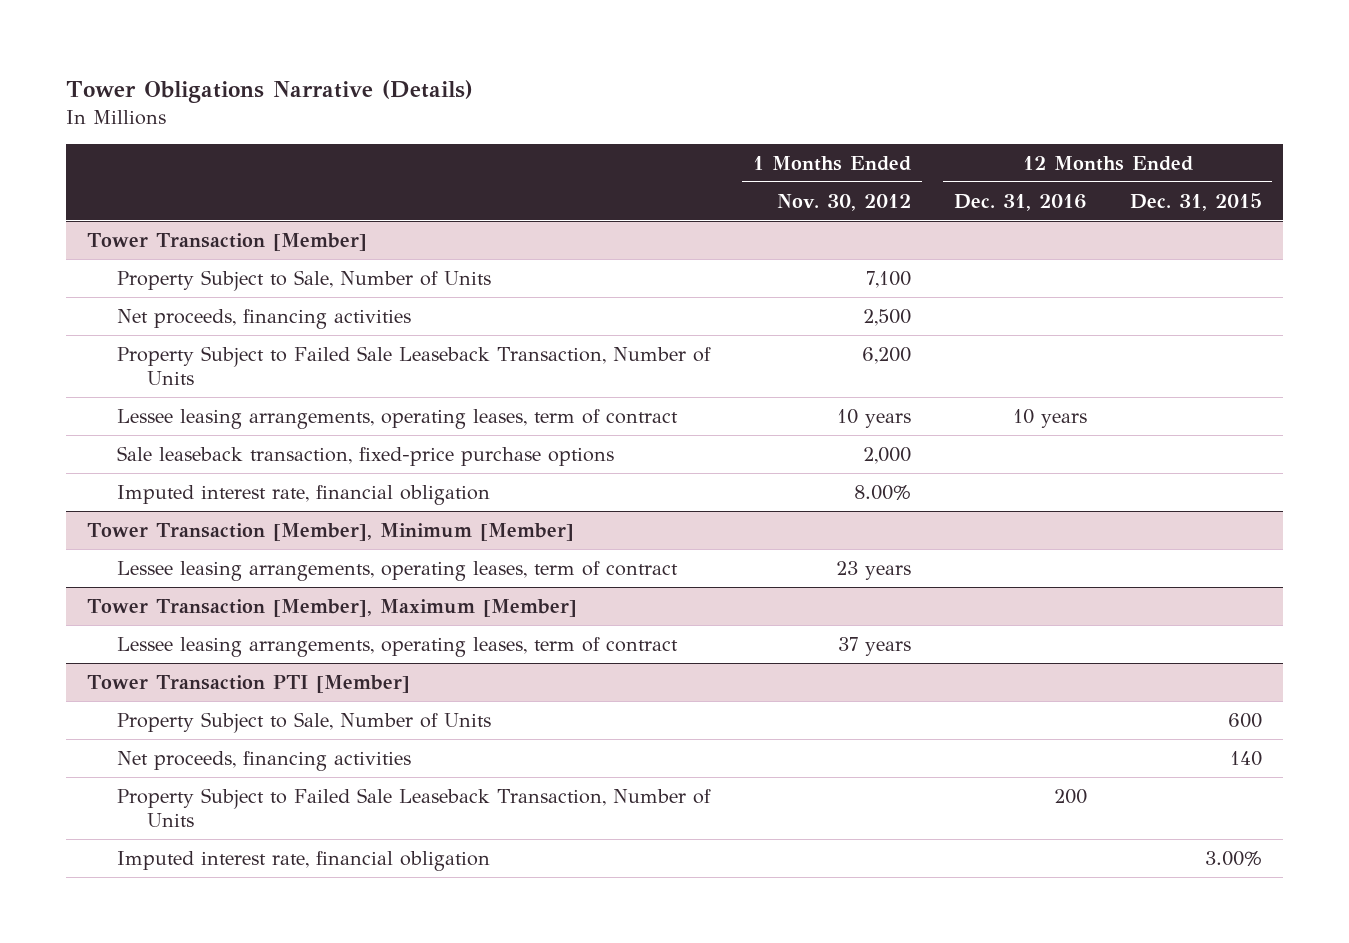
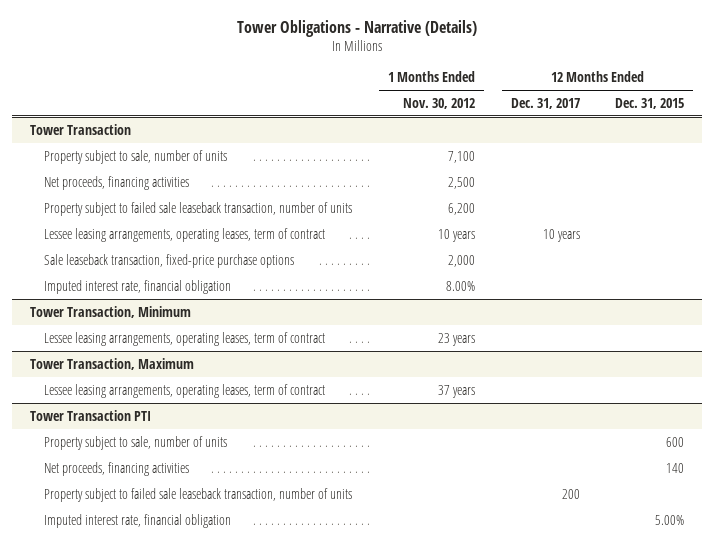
[65,79,473,103] Tower Obligations Narrative (Details) -> [236,19,477,37] Tower Obligations - Narrative (Details)
[953,193,1087,211] Dec. 31, 2016 -> none
none -> [510,98,580,110] Dec. 31, 2017
[86,232,367,251] Tower Transaction [Member] -> [29,123,131,135] Tower Transaction
[116,269,491,291] Property Subject to Sale, Number of Units -> [44,149,228,164] Property subject to sale, number of units
[116,345,711,386] Property Subject to Failed Sale Leaseback Transaction, Number of Units -> [44,201,353,216] Property subject to failed sale leaseback transaction, number of units
[86,522,574,541] Tower Transaction [Member], Minimum [Member] -> [29,305,191,318] Tower Transaction, Minimum
[86,598,577,617] Tower Transaction [Member], Maximum [Member] -> [29,357,194,370] Tower Transaction, Maximum
[86,674,410,693] Tower Transaction PTI [Member] -> [29,409,151,421] Tower Transaction PTI
[116,711,491,733] Property Subject to Sale, Number of Units -> [44,435,228,450] Property subject to sale, number of units
[116,787,711,828] Property Subject to Failed Sale Leaseback Transaction, Number of Units -> [44,487,353,502] Property subject to failed sale leaseback transaction, number of units
[1204,850,1262,866] 3.00% -> [655,514,685,525] 5.00%

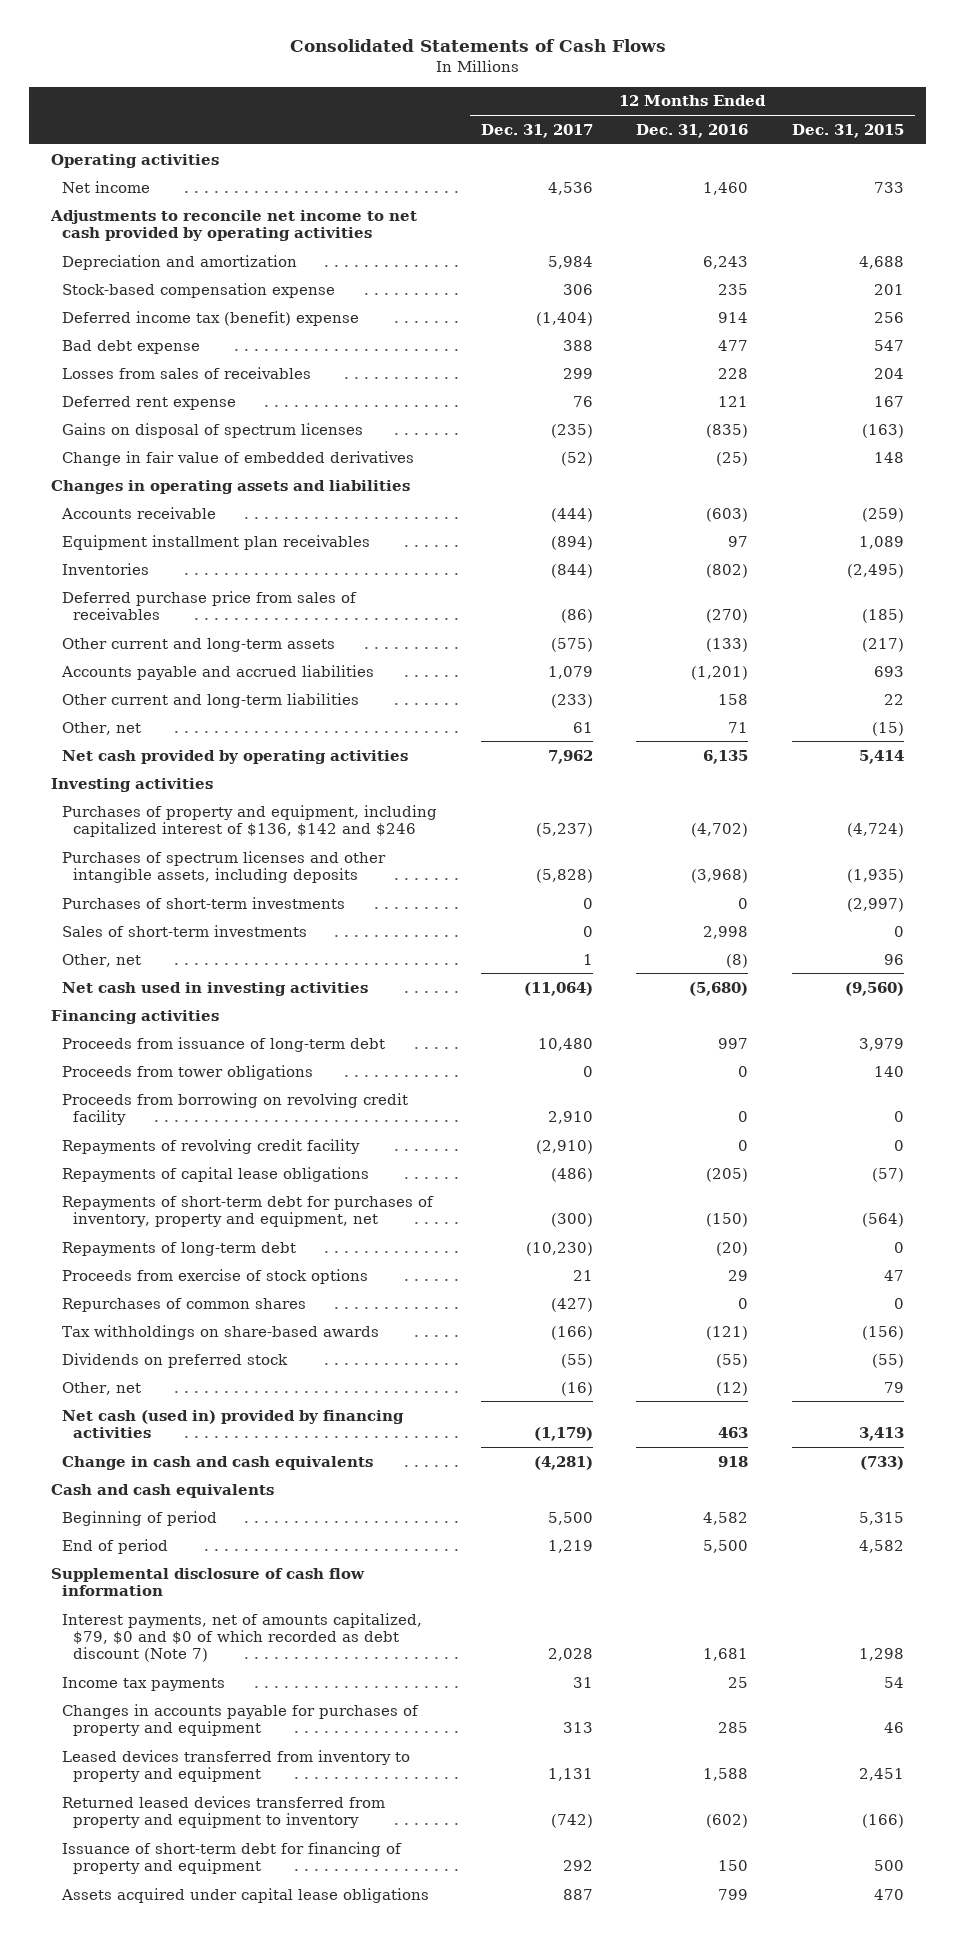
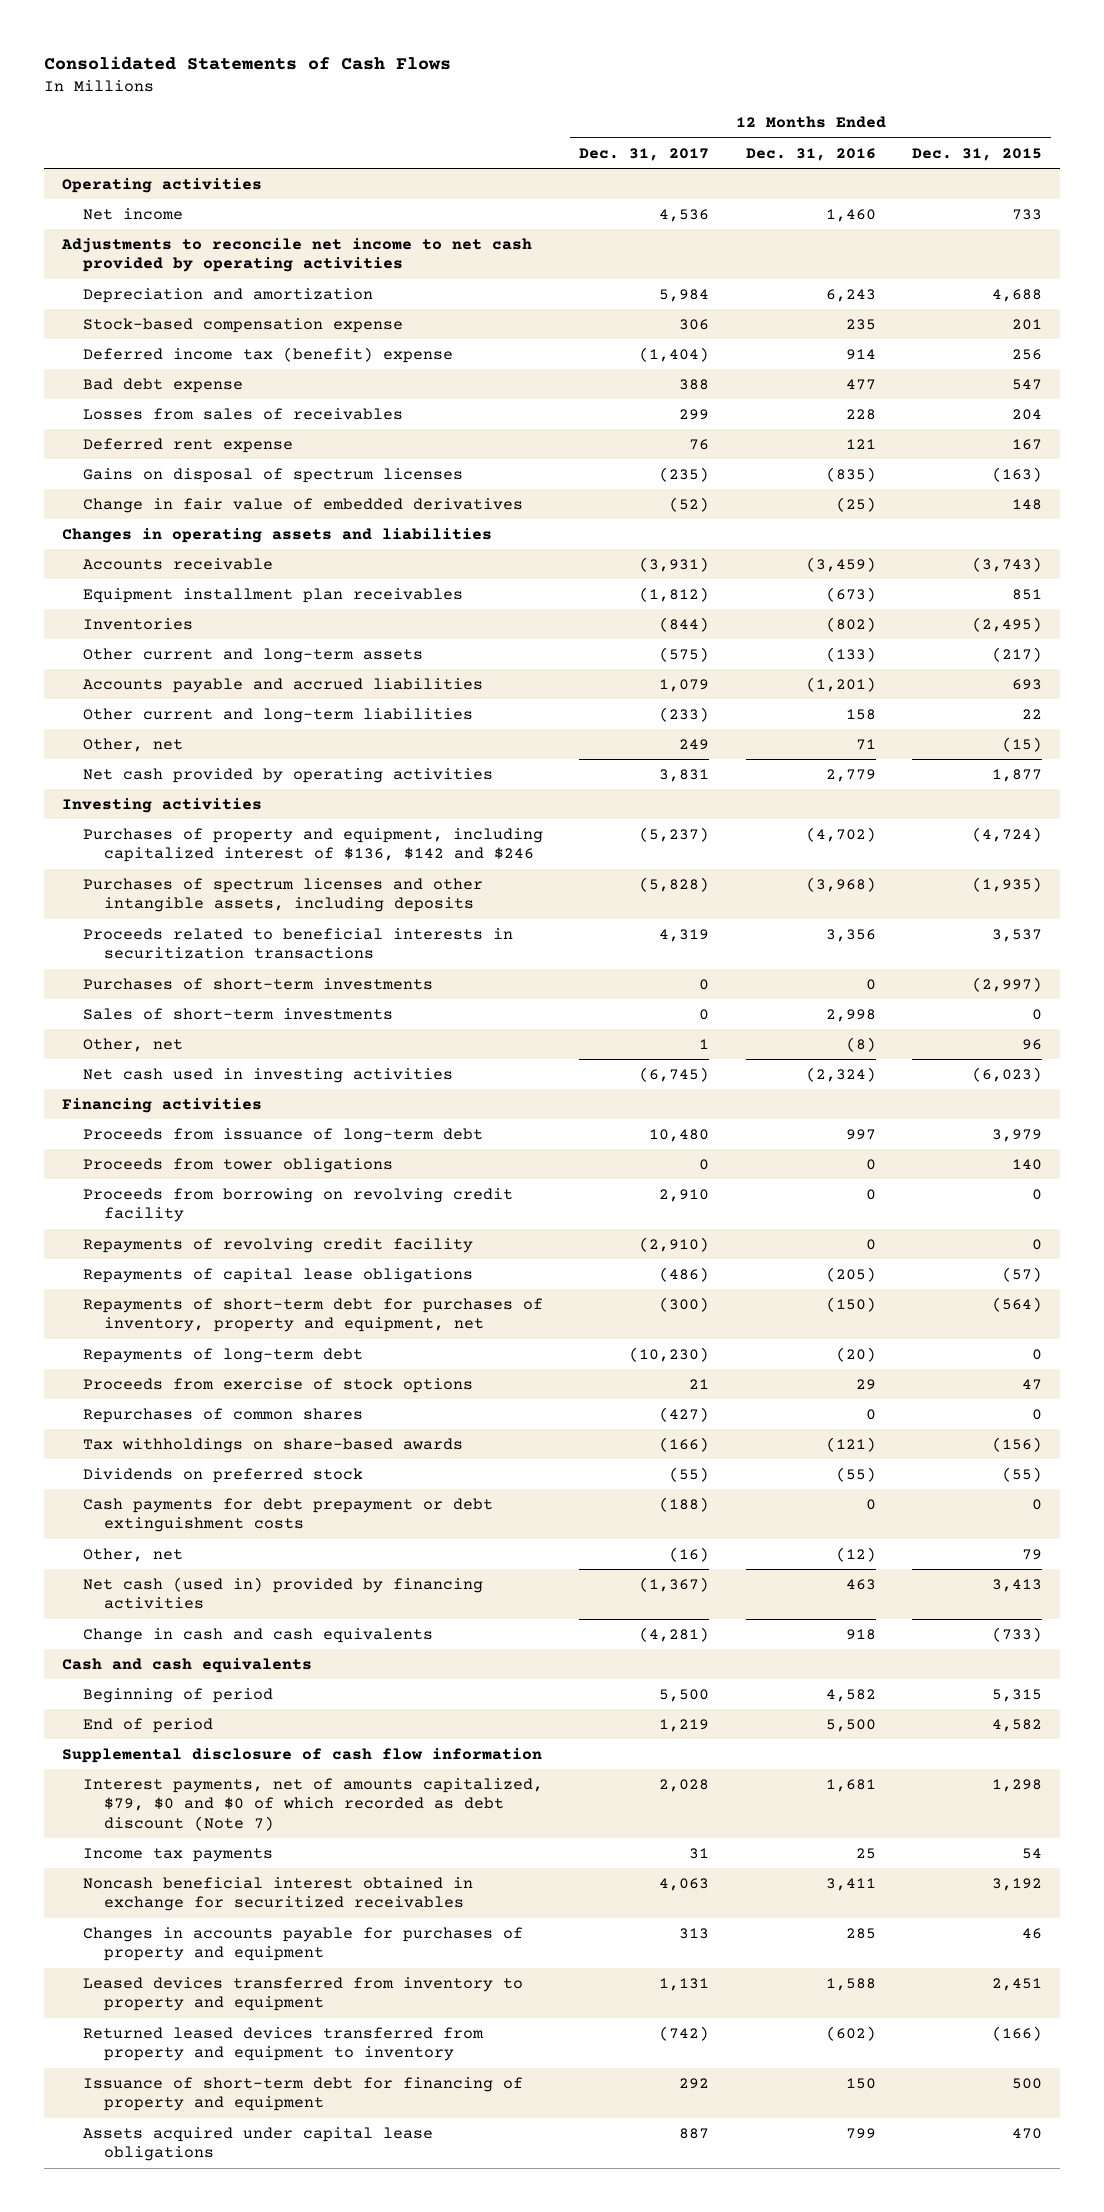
[550,507,593,522] (444) -> [639,556,710,572] (3,931)
[706,507,749,522] (603) -> [805,556,876,572] (3,459)
[862,507,905,522] (259) -> [971,556,1042,572] (3,743)
[550,535,593,550] (894) -> [639,586,710,602] (1,812)
[728,535,749,547] 97 -> [825,586,876,602] (673)
[859,535,905,549] 1,089 -> [1011,588,1042,600] 851
[61,590,357,620] Deferred purchase price from sales of receivables -> none
[572,721,593,733] 61 -> [679,738,710,750] 249
[547,749,593,764] 7,962 -> [659,768,710,782] 3,831
[703,749,749,764] 6,135 -> [825,768,876,782] 2,779
[859,749,905,764] 5,414 -> [991,768,1042,782] 1,877
none -> [82,927,513,960] Proceeds related to beneficial interests in securitization transactions
[523,981,593,996] (11,064) -> [639,1066,710,1082] (6,745)
[689,981,749,996] (5,680) -> [805,1066,876,1082] (2,324)
[845,981,905,996] (9,560) -> [971,1066,1042,1082] (6,023)
none -> [82,1497,493,1533] Cash payments for debt prepayment or debt extinguishment costs
[533,1426,593,1441] (1,179) -> [639,1576,710,1592] (1,367)
none -> [82,1876,473,1912] Noncash beneficial interest obtained in exchange for securitized receivables

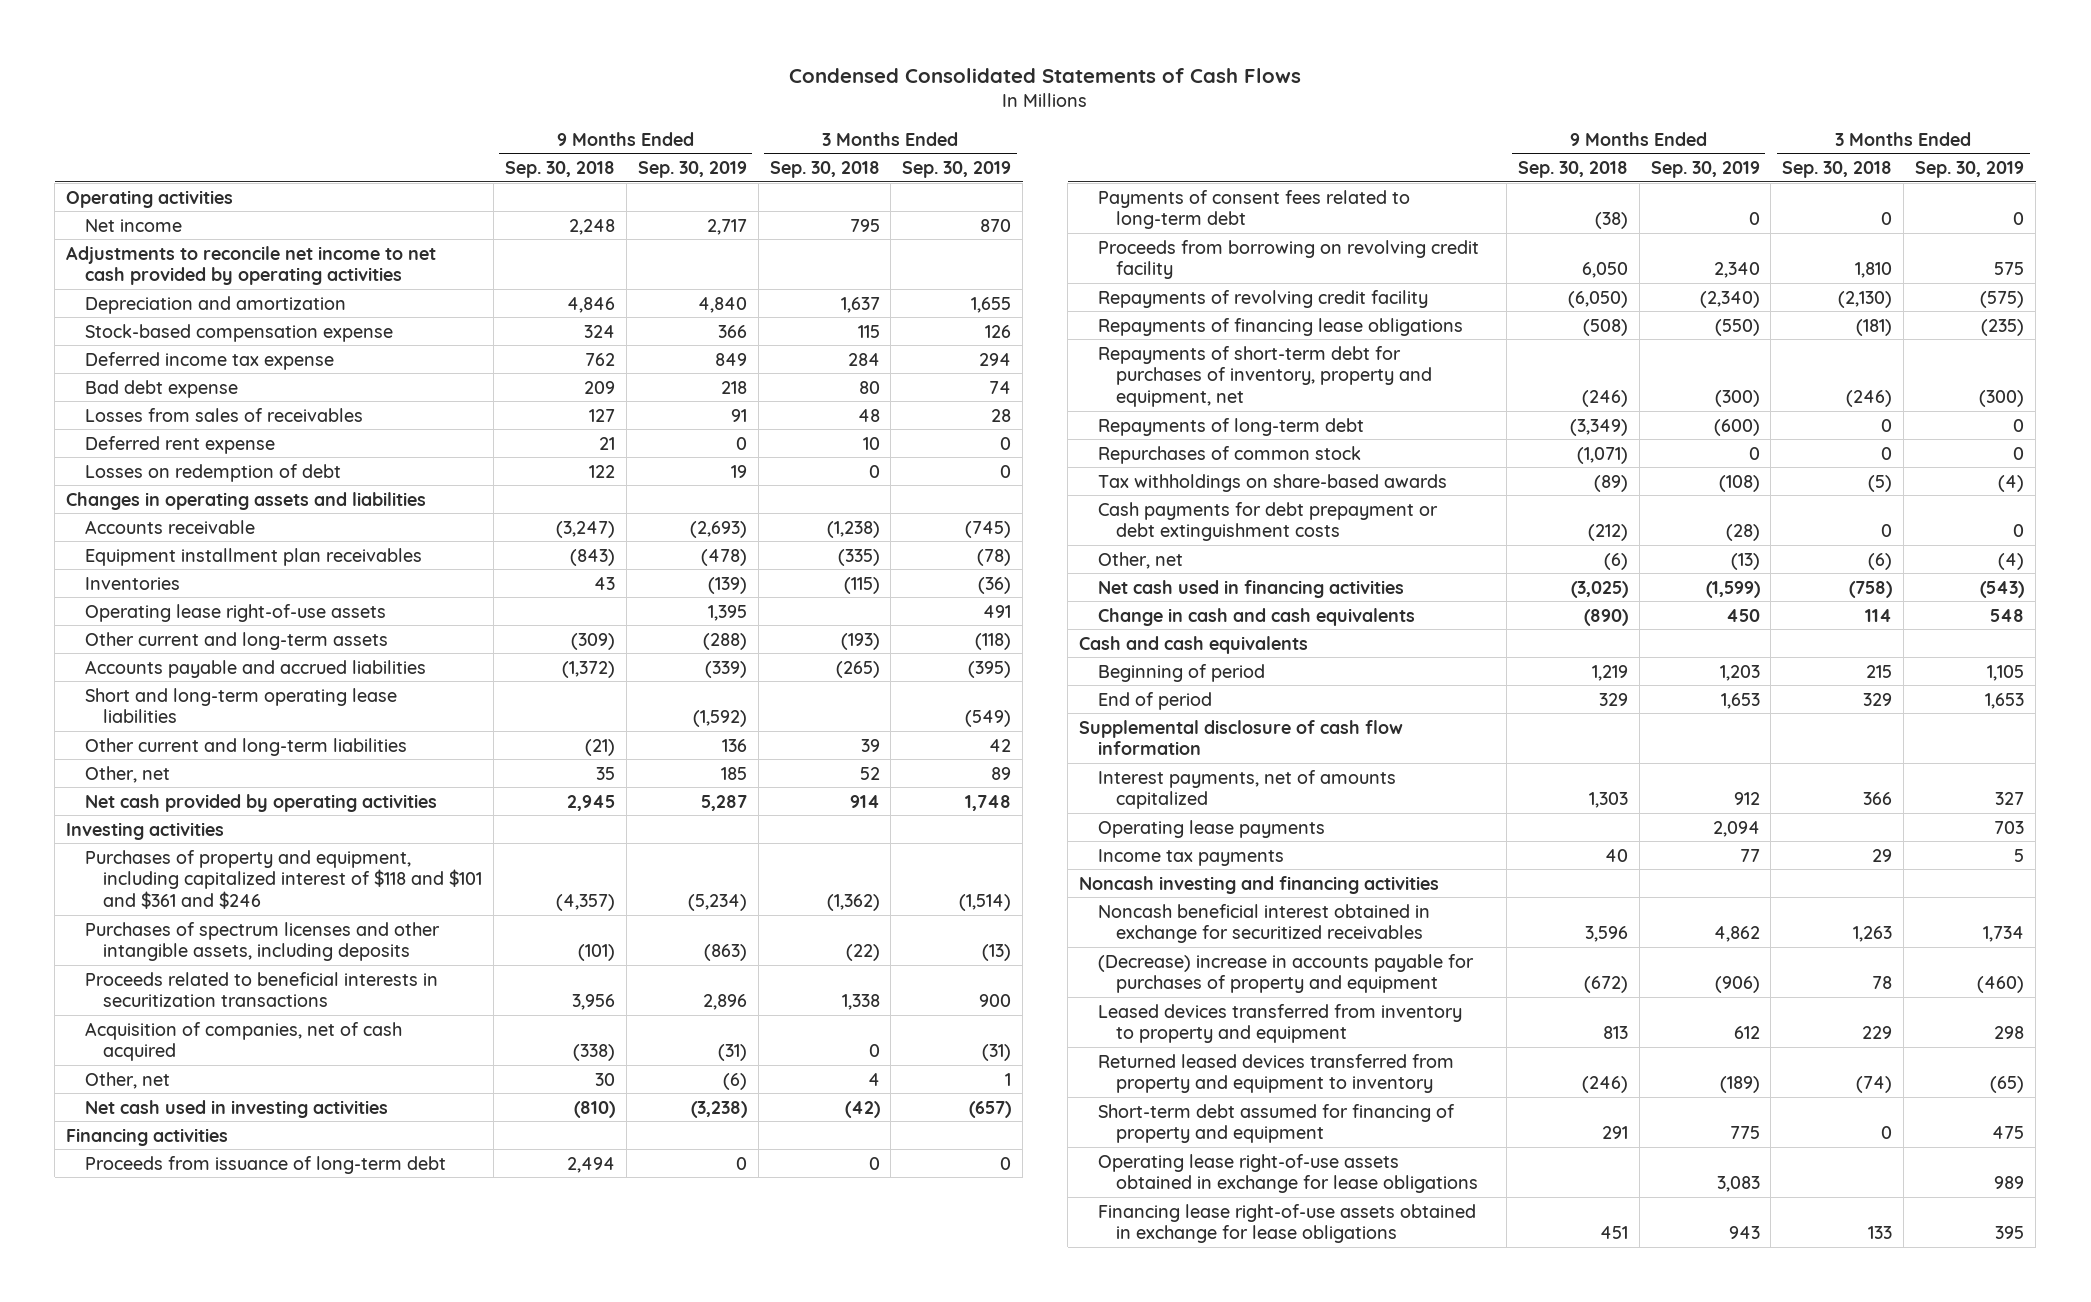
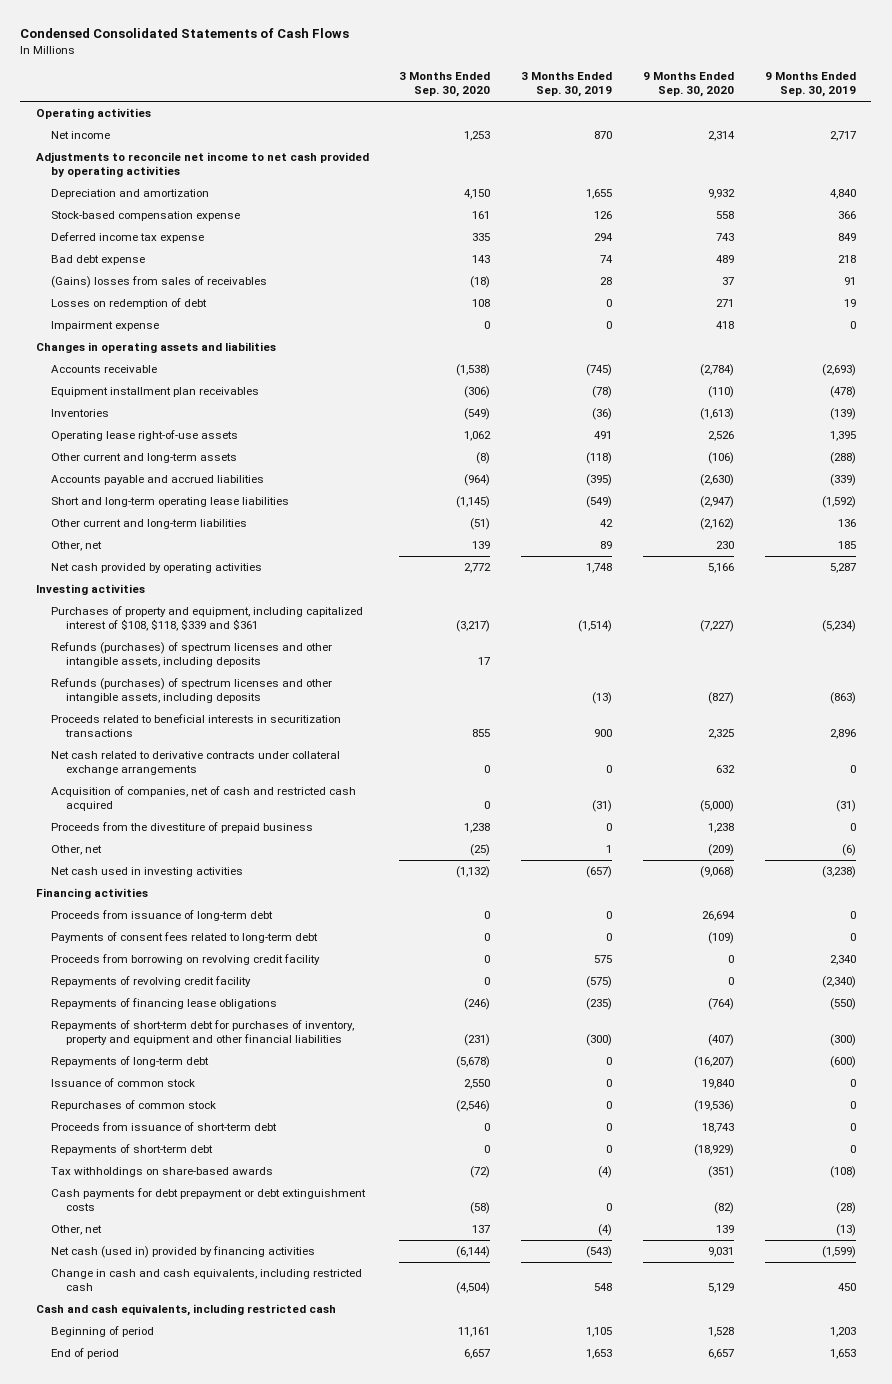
[504,161,615,179] Sep. 30, 2018 -> none
[769,161,880,179] Sep. 30, 2018 -> none
none -> [399,72,491,98] 3 Months Ended Sep. 30, 2020
none -> [643,72,735,98] 9 Months Ended Sep. 30, 2020
[84,435,275,454] Deferred rent expense -> none
[84,407,363,422] Losses from sales of receivables -> [51,276,268,289] (Gains) losses from sales of receivables
none -> [51,321,160,332] Impairment expense
[84,849,482,909] Purchases of property and equipment, including capitalized interest of $118 and $101 and $361 and $246 -> [51,606,364,632] Purchases of property and equipment, including capitalized interest of $108, $118, $339 and $361
none -> [51,642,333,668] Refunds (purchases) of spectrum licenses and other intangible assets, including deposits
[84,921,440,962] Purchases of spectrum licenses and other intangible assets, including deposits -> [51,678,333,704] Refunds (purchases) of spectrum licenses and other intangible assets, including deposits
none -> [51,751,341,776] Net cash related to derivative contracts under collateral exchange arrangements
[84,1021,402,1062] Acquisition of companies, net of cash acquired -> [51,786,357,812] Acquisition of companies, net of cash and restricted cash acquired
none -> [51,822,314,834] Proceeds from the divestiture of prepaid business
[1097,345,1432,407] Repayments of short-term debt for purchases of inventory, property and equipment, net -> [51,1020,355,1046] Repayments of short-term debt for purchases of inventory, property and equipment and other financial liabilities
none -> [51,1078,196,1088] Issuance of common stock
none -> [51,1122,278,1132] Proceeds from issuance of short-term debt
none -> [51,1144,214,1156] Repayments of short-term debt
[1097,579,1404,598] Net cash used in financing activities -> [51,1246,316,1259] Net cash (used in) provided by financing activities
[1097,607,1415,626] Change in cash and cash equivalents -> [51,1269,363,1292] Change in cash and cash equivalents, including restricted cash
[1079,635,1309,654] Cash and cash equivalents -> [35,1304,336,1317] Cash and cash equivalents, including restricted cash
[1079,719,1404,756] Supplemental disclosure of cash flow information -> none
[1097,769,1396,810] Interest payments, net of amounts capitalized -> none
[1097,819,1325,838] Operating lease payments -> none
[1097,848,1284,866] Income tax payments -> none
[1079,875,1440,894] Noncash investing and financing activities -> none
[1097,903,1430,944] Noncash beneficial interest obtained in exchange for securitized receivables -> none
[1097,953,1474,994] (Decrease) increase in accounts payable for purchases of property and equipment -> none
[1097,1003,1462,1044] Leased devices transferred from inventory to property and equipment -> none
[1097,1053,1454,1094] Returned leased devices transferred from property and equipment to inventory -> none
[1097,1103,1455,1144] Short-term debt assumed for financing of property and equipment -> none
[1097,1153,1478,1194] Operating lease right-of-use assets obtained in exchange for lease obligations -> none
[1097,1203,1476,1244] Financing lease right-of-use assets obtained in exchange for lease obligations -> none

